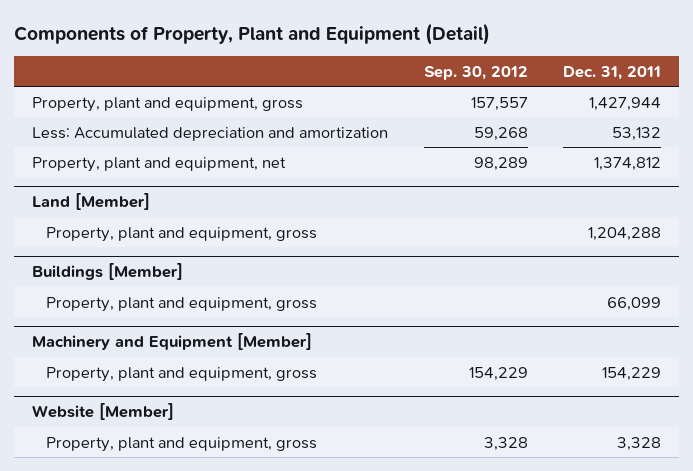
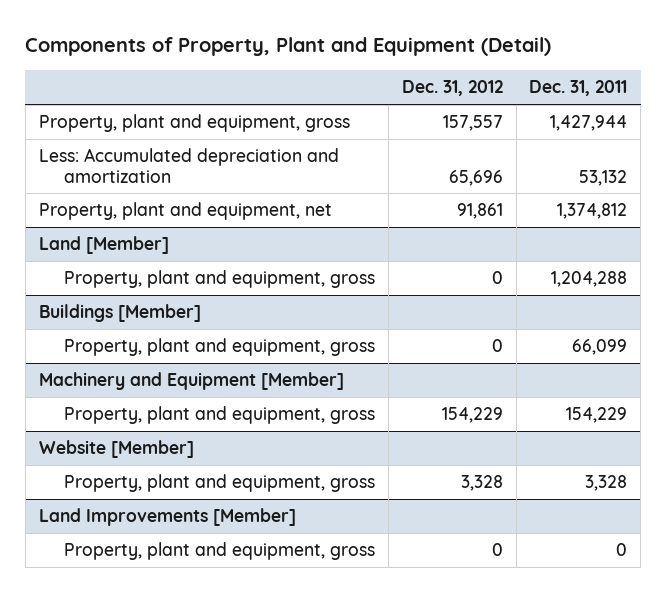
[423,65,528,80] Sep. 30, 2012 -> none
none -> [401,80,503,97] Dec. 31, 2012
none -> [38,508,296,527] Land Improvements [Member]
none -> [63,542,375,561] Property, plant and equipment, gross

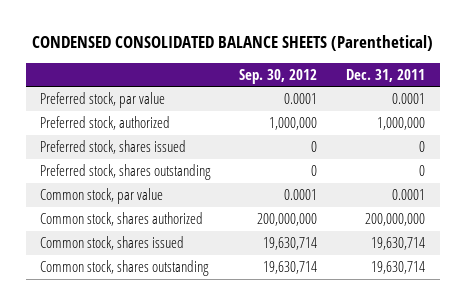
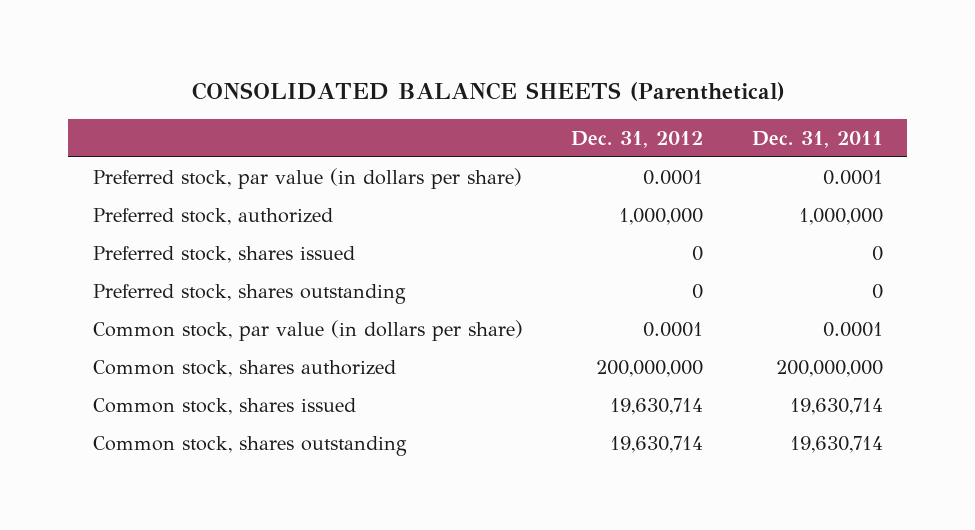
[31,35,433,52] CONDENSED CONSOLIDATED BALANCE SHEETS (Parenthetical) -> [191,82,785,102] CONSOLIDATED BALANCE SHEETS (Parenthetical)
[239,68,318,84] Sep. 30, 2012 -> none
none -> [571,130,704,148] Dec. 31, 2012
[40,92,166,109] Preferred stock, par value -> [92,167,522,189] Preferred stock, par value (in dollars per share)
[40,188,164,205] Common stock, par value -> [92,319,523,341] Common stock, par value (in dollars per share)

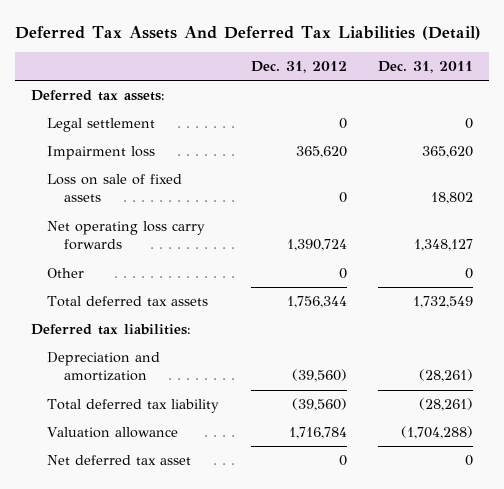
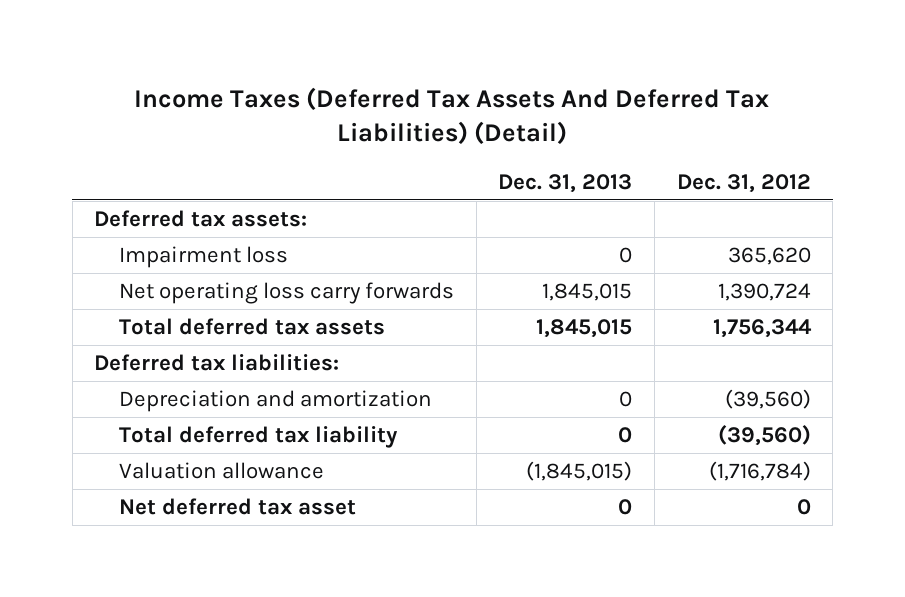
[15,25,482,40] Deferred Tax Assets And Deferred Tax Liabilities (Detail) -> [134,86,770,146] Income Taxes (Deferred Tax Assets And Deferred Tax Liabilities) (Detail)
[377,61,473,74] Dec. 31, 2011 -> none
none -> [498,173,633,193] Dec. 31, 2013
[47,118,156,133] Legal settlement -> none
[47,174,183,203] Loss on sale of fixed assets -> none
[47,268,85,279] Other -> none
[288,427,347,440] 1,716,784 -> [708,461,811,482] (1,716,784)

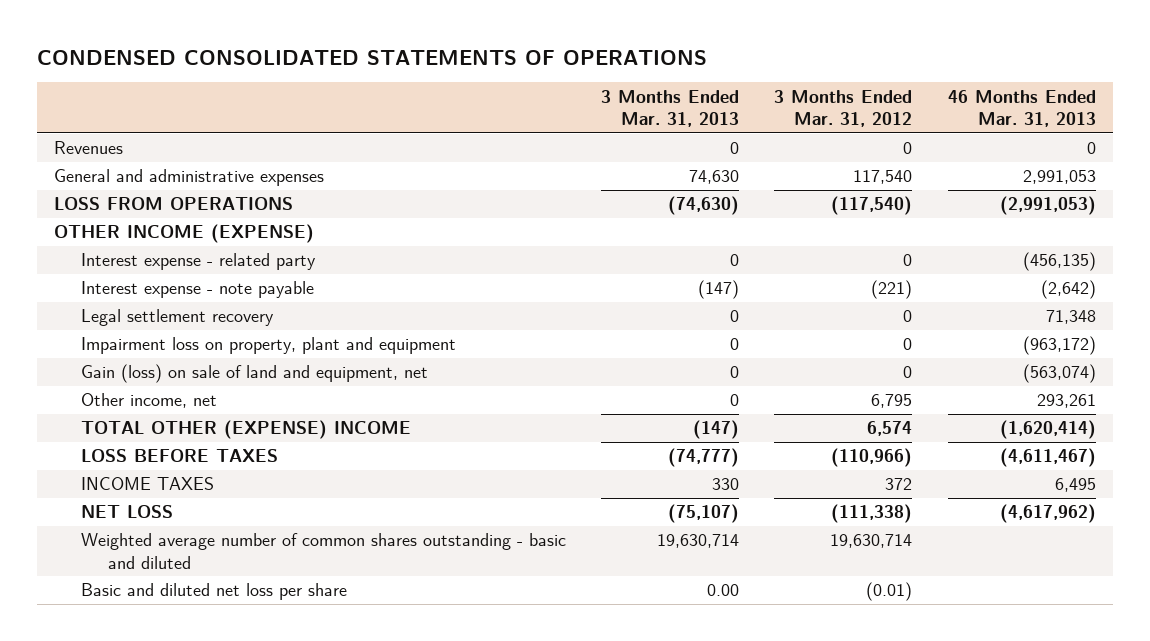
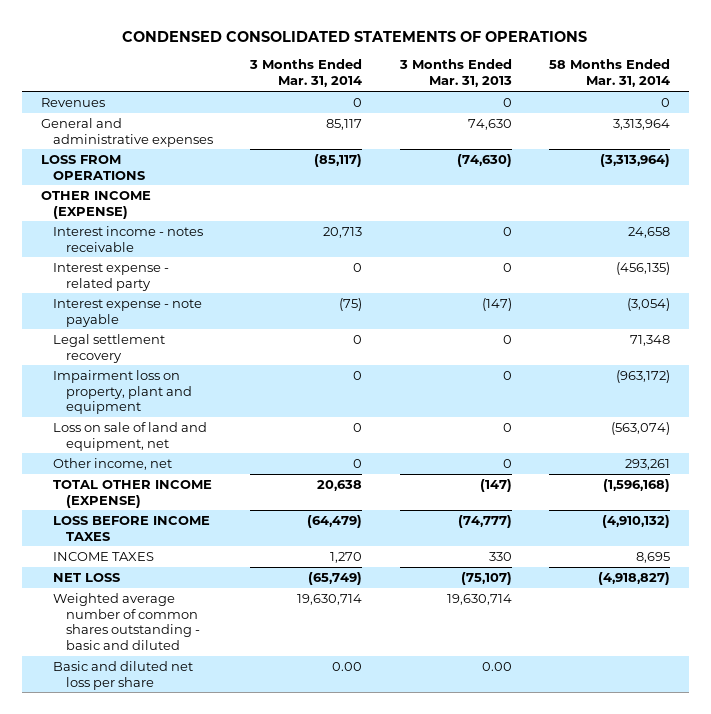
[774,89,913,128] 3 Months Ended Mar. 31, 2012 -> none
[947,89,1096,128] 46 Months Ended Mar. 31, 2013 -> none
none -> [249,59,363,88] 3 Months Ended Mar. 31, 2014
none -> [549,59,671,88] 58 Months Ended Mar. 31, 2014
none -> [53,225,204,252] Interest income - notes receivable
[81,364,429,384] Gain (loss) on sale of land and equipment, net -> [53,421,208,451] Loss on sale of land and equipment, net
[81,420,412,440] TOTAL OTHER (EXPENSE) INCOME -> [53,479,213,508] TOTAL OTHER INCOME (EXPENSE)
[81,448,279,463] LOSS BEFORE TAXES -> [53,515,211,541] LOSS BEFORE INCOME TAXES

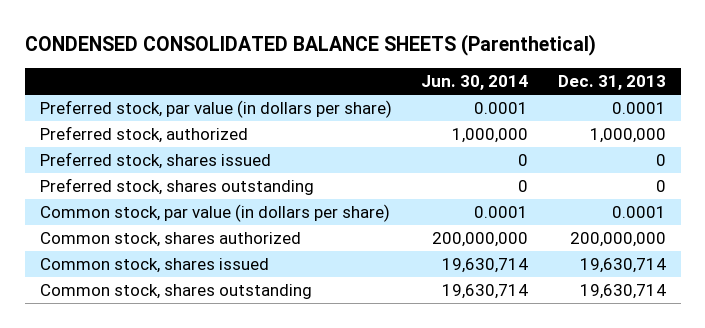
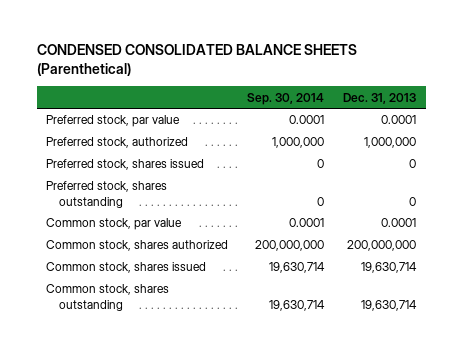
[421,75,529,91] Jun. 30, 2014 -> none
none -> [247,92,325,105] Sep. 30, 2014
[39,100,392,119] Preferred stock, par value (in dollars per share) -> [46,115,181,128] Preferred stock, par value
[39,204,390,223] Common stock, par value (in dollars per share) -> [46,218,183,231] Common stock, par value

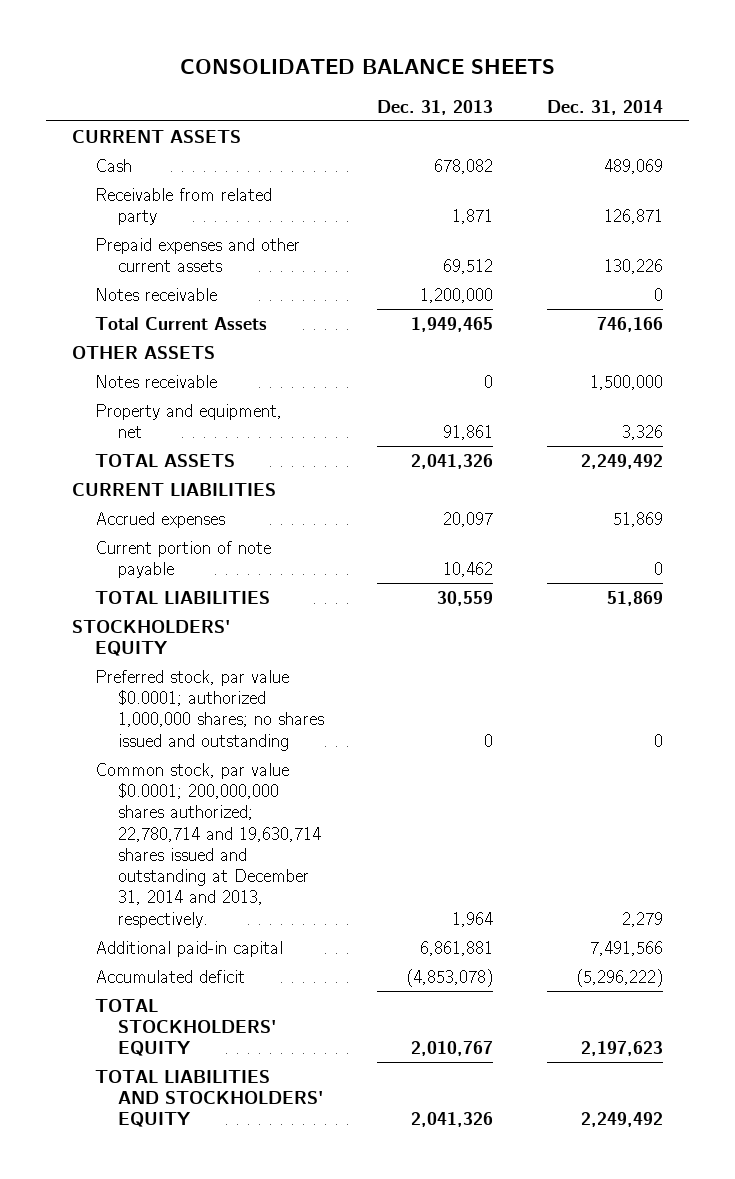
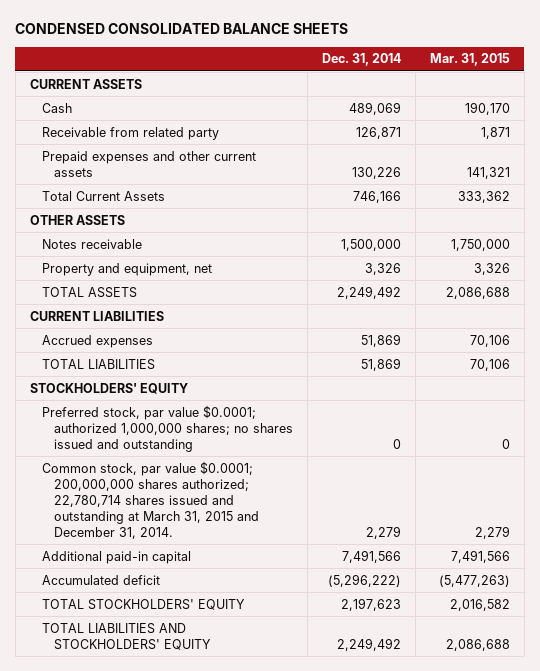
[179,58,555,74] CONSOLIDATED BALANCE SHEETS -> [15,23,349,35] CONDENSED CONSOLIDATED BALANCE SHEETS
[377,99,494,115] Dec. 31, 2013 -> none
none -> [429,53,510,67] Mar. 31, 2015
[95,287,218,301] Notes receivable -> none
[95,540,272,578] Current portion of note payable -> none
[95,762,321,928] Common stock, par value $0.0001; 200,000,000 shares authorized; 22,780,714 and 19,630,714 shares issued and outstanding at December 31, 2014 and 2013, respectively. -> [42,460,260,539] Common stock, par value $0.0001; 200,000,000 shares authorized; 22,780,714 shares issued and outstanding at March 31, 2015 and December 31, 2014.

